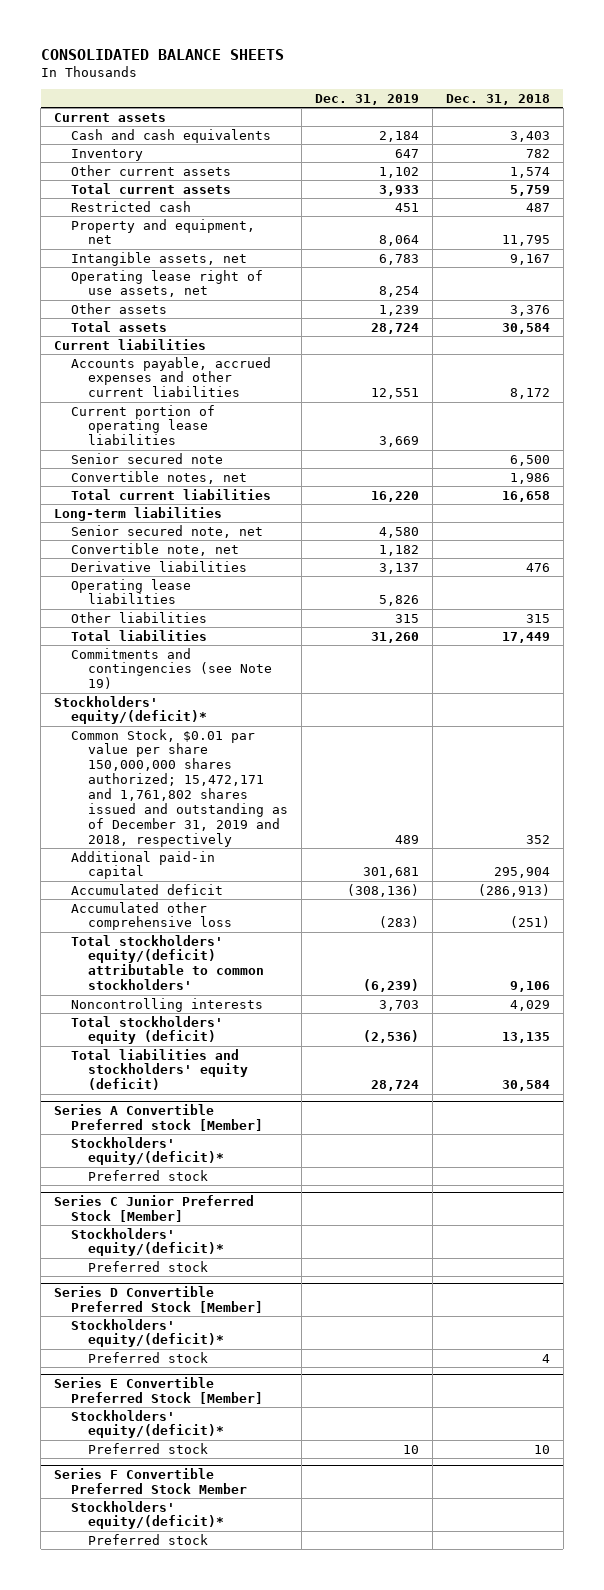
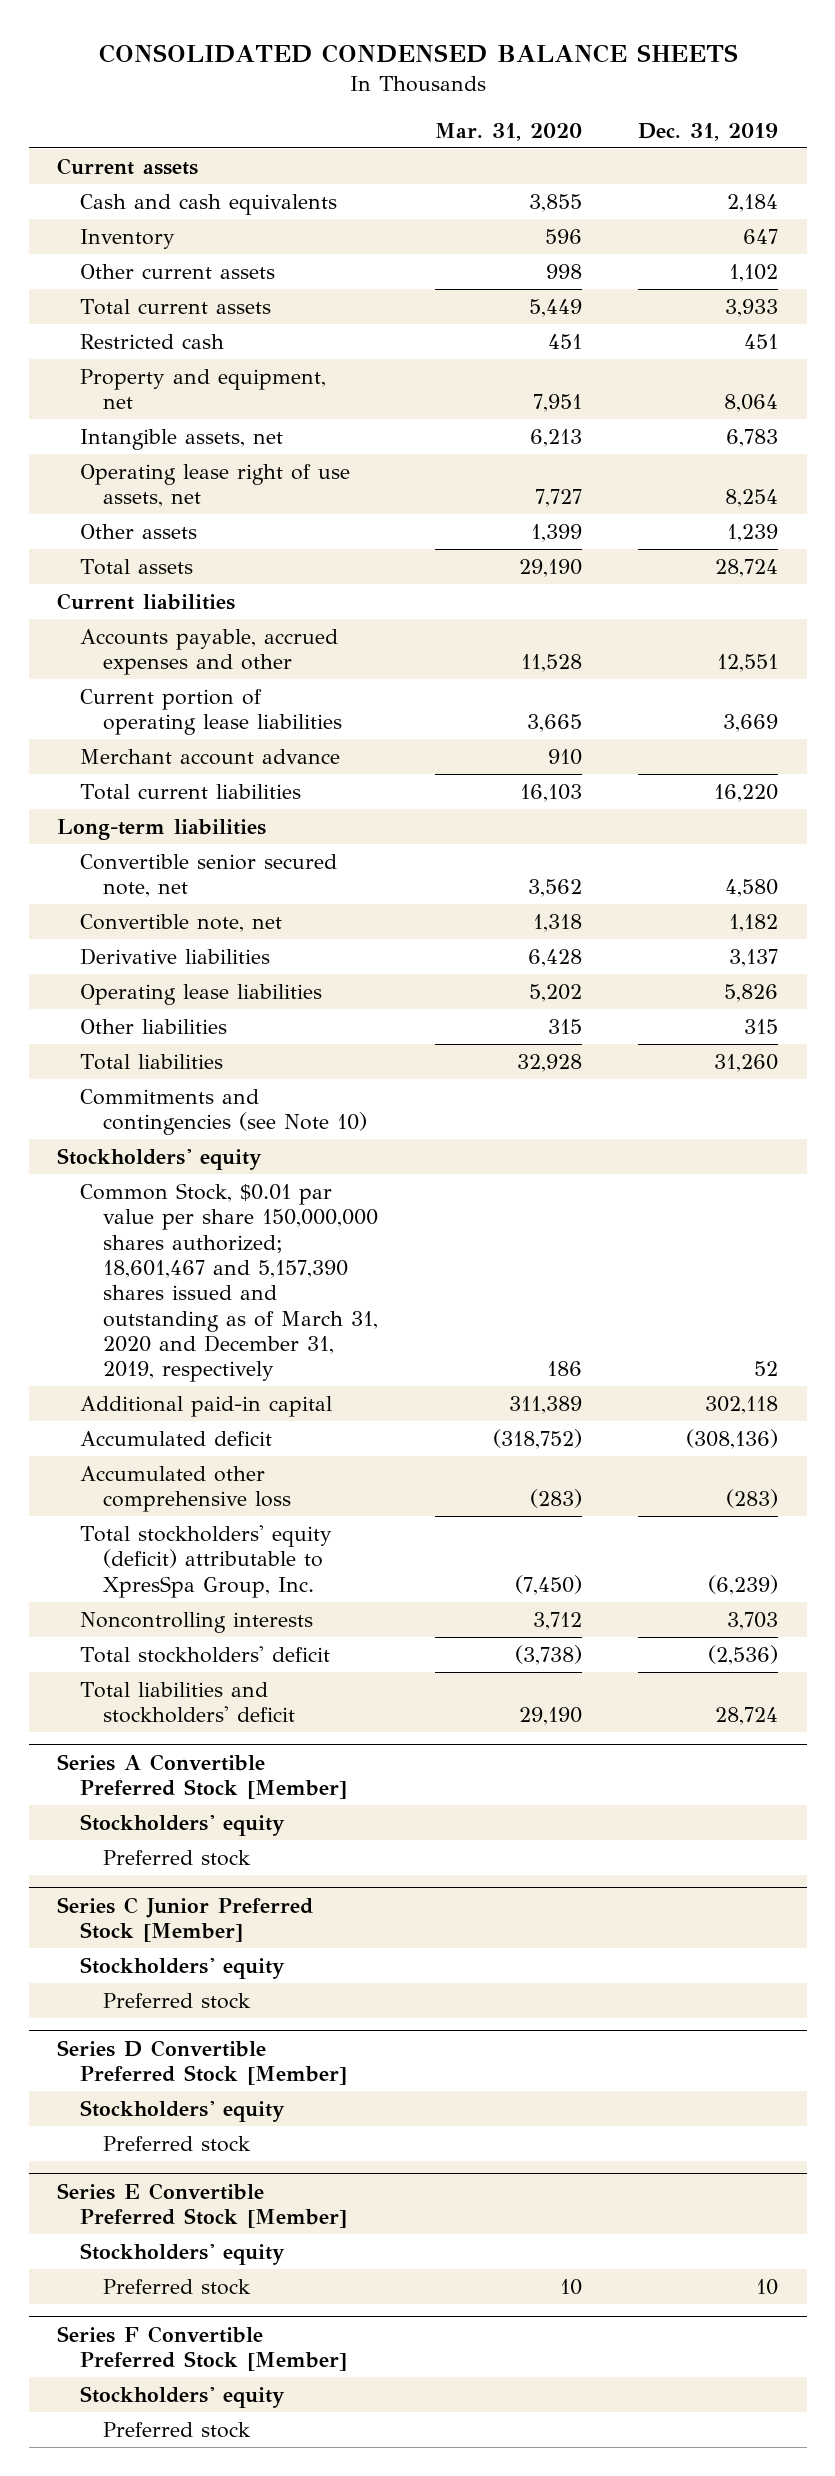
[40,48,284,60] CONSOLIDATED BALANCE SHEETS -> [98,44,738,64] CONSOLIDATED CONDENSED BALANCE SHEETS
[445,93,550,105] Dec. 31, 2018 -> none
none -> [434,122,582,141] Mar. 31, 2020
[70,356,271,398] Accounts payable, accrued expenses and other current liabilities -> [80,629,339,676] Accounts payable, accrued expenses and other
[70,452,223,464] Senior secured note -> none
[70,470,247,484] Convertible notes, net -> none
none -> [80,749,341,766] Merchant account advance
[70,524,263,538] Senior secured note, net -> [80,854,338,898] Convertible senior secured note, net
[70,647,272,690] Commitments and contingencies (see Note 19) -> [80,1089,368,1136] Commitments and contingencies (see Note 10)
[54,695,207,725] Stockholders' equity/(deficit)* -> [56,1148,262,1171] Stockholders' equity
[70,728,288,847] Common Stock, $0.01 par value per share 150,000,000 shares authorized; 15,472,171 and 1,761,802 shares issued and outstanding as of December 31, 2019 and 2018, respectively -> [80,1183,379,1383] Common Stock, $0.01 par value per share 150,000,000 shares authorized; 18,601,467 and 5,157,390 shares issued and outstanding as of March 31, 2020 and December 31, 2019, respectively
[394,834,419,844] 489 -> [754,1361,779,1377] 52
[362,867,419,879] 301,681 -> [705,1396,779,1415] 302,118
[70,934,264,991] Total stockholders' equity/(deficit) attributable to common stockholders' -> [80,1525,333,1598] Total stockholders' equity (deficit) attributable to XpresSpa Group, Inc.
[70,1015,223,1045] Total stockholders' equity (deficit) -> [80,1646,331,1664] Total stockholders' deficit
[70,1048,248,1091] Total liabilities and stockholders' equity (deficit) -> [80,1682,296,1724] Total liabilities and stockholders' deficit
[54,1103,263,1131] Series A Convertible Preferred stock [Member] -> [56,1753,348,1800] Series A Convertible Preferred Stock [Member]
[70,1136,224,1166] Stockholders' equity/(deficit)* -> [80,1814,286,1837] Stockholders' equity
[70,1227,224,1257] Stockholders' equity/(deficit)* -> [80,1957,286,1980] Stockholders' equity
[70,1318,224,1348] Stockholders' equity/(deficit)* -> [80,2100,286,2123] Stockholders' equity
[70,1409,224,1439] Stockholders' equity/(deficit)* -> [80,2243,286,2266] Stockholders' equity
[54,1467,247,1494] Series F Convertible Preferred Stock Member -> [56,2325,348,2372] Series F Convertible Preferred Stock [Member]
[70,1500,224,1530] Stockholders' equity/(deficit)* -> [80,2386,286,2409] Stockholders' equity

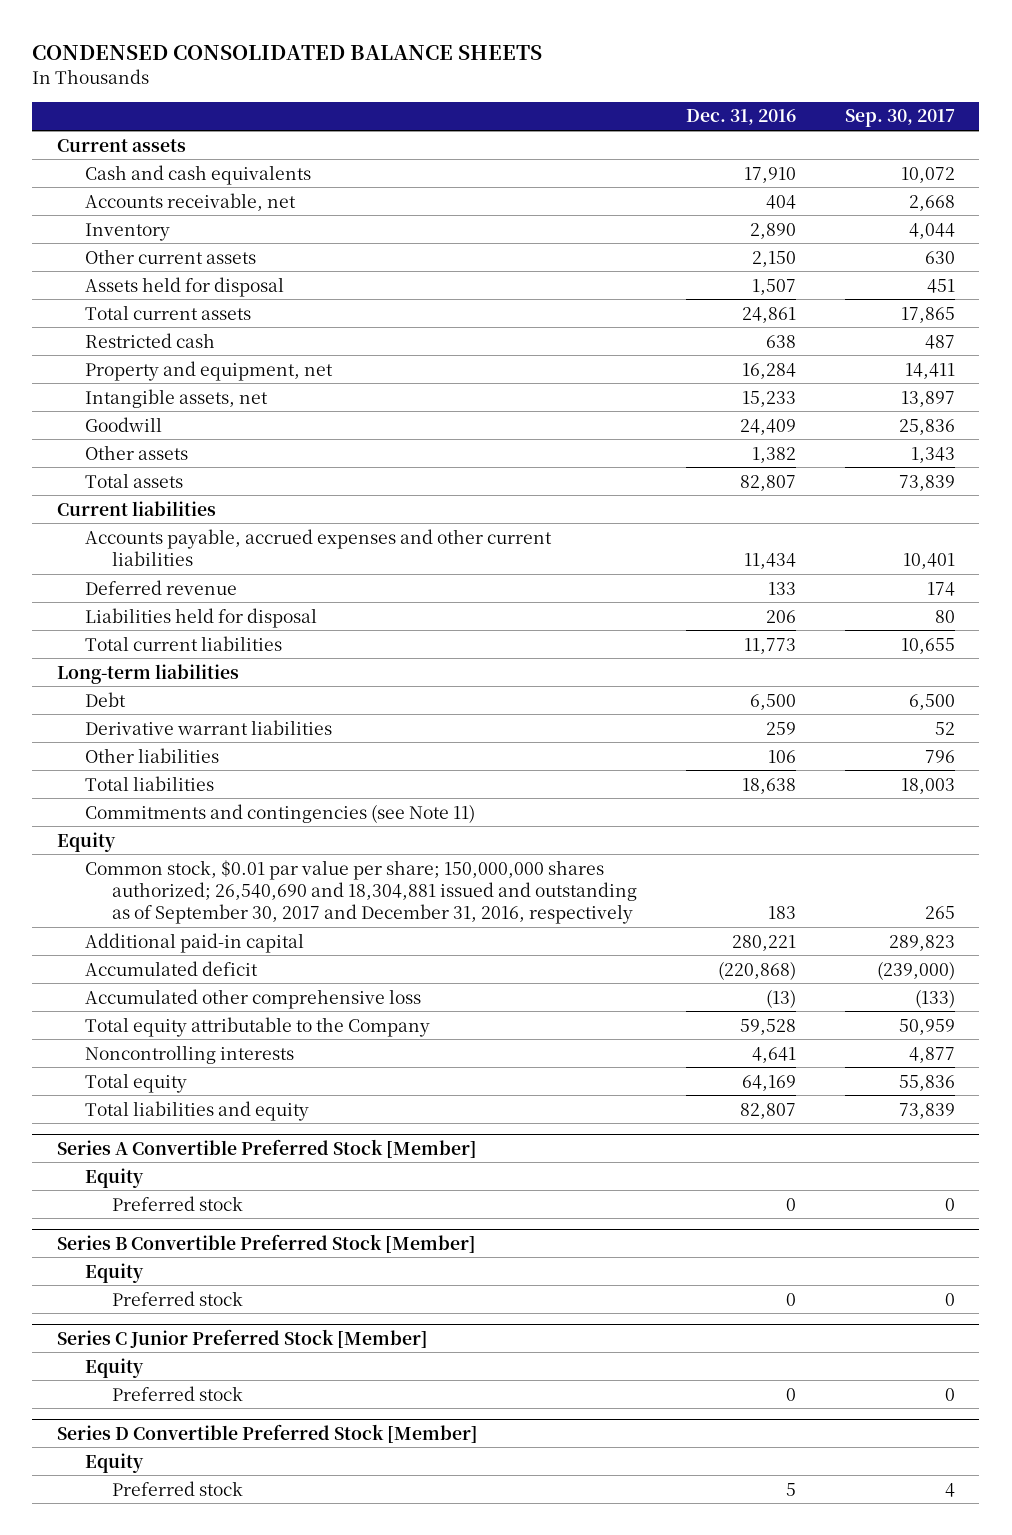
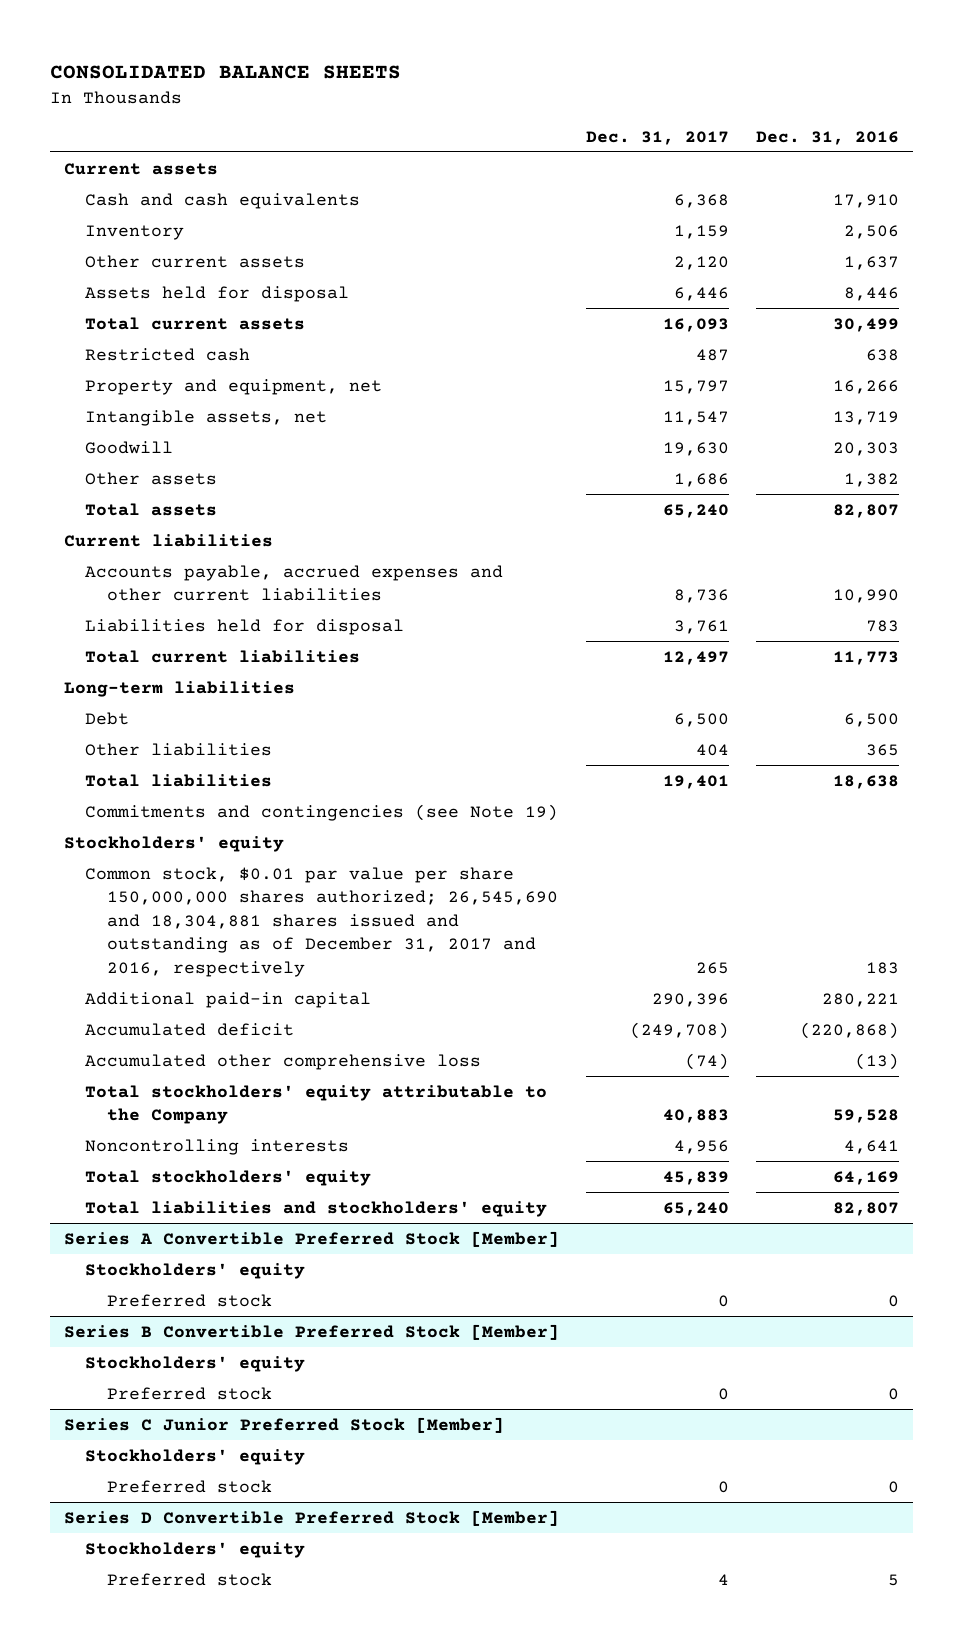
[32,44,543,60] CONDENSED CONSOLIDATED BALANCE SHEETS -> [50,65,402,80] CONSOLIDATED BALANCE SHEETS
[844,109,955,128] Sep. 30, 2017 -> none
none -> [585,130,729,145] Dec. 31, 2017
[84,192,296,211] Accounts receivable, net -> none
[749,222,796,239] 2,890 -> [844,224,900,239] 2,506
[751,250,796,267] 2,150 -> [844,255,900,270] 1,637
[751,278,796,295] 1,507 -> [844,286,900,301] 8,446
[741,306,796,323] 24,861 -> [833,317,900,332] 30,499
[741,362,796,379] 16,284 -> [833,379,900,394] 16,266
[741,390,796,407] 15,233 -> [833,410,900,425] 13,719
[739,418,796,435] 24,409 -> [833,441,900,456] 20,303
[84,579,237,595] Deferred revenue -> none
[743,552,796,569] 11,434 -> [833,589,900,604] 10,990
[765,609,796,623] 206 -> [866,619,900,632] 783
[84,719,332,735] Derivative warrant liabilities -> none
[767,749,796,763] 106 -> [866,743,900,756] 365
[84,803,475,823] Commitments and contingencies (see Note 11) -> [85,803,559,821] Commitments and contingencies (see Note 19)
[56,831,116,852] Equity -> [63,835,284,852] Stockholders' equity
[84,859,638,925] Common stock, $0.01 par value per share; 150,000,000 shares authorized; 26,540,690 and 18,304,881 issued and outstanding as of September 30, 2017 and December 31, 2016, respectively -> [85,866,558,977] Common stock, $0.01 par value per share 150,000,000 shares authorized; 26,545,690 and 18,304,881 shares issued and outstanding as of December 31, 2017 and 2016, respectively
[84,1016,430,1037] Total equity attributable to the Company -> [85,1084,548,1125] Total stockholders' equity attributable to the Company
[84,1072,187,1093] Total equity -> [85,1169,372,1186] Total stockholders' equity
[84,1100,309,1121] Total liabilities and equity -> [85,1200,548,1217] Total liabilities and stockholders' equity
[84,1167,144,1188] Equity -> [85,1262,306,1279] Stockholders' equity
[84,1262,144,1283] Equity -> [85,1355,306,1372] Stockholders' equity
[84,1357,144,1378] Equity -> [85,1448,306,1465] Stockholders' equity
[84,1452,144,1473] Equity -> [85,1541,306,1558] Stockholders' equity

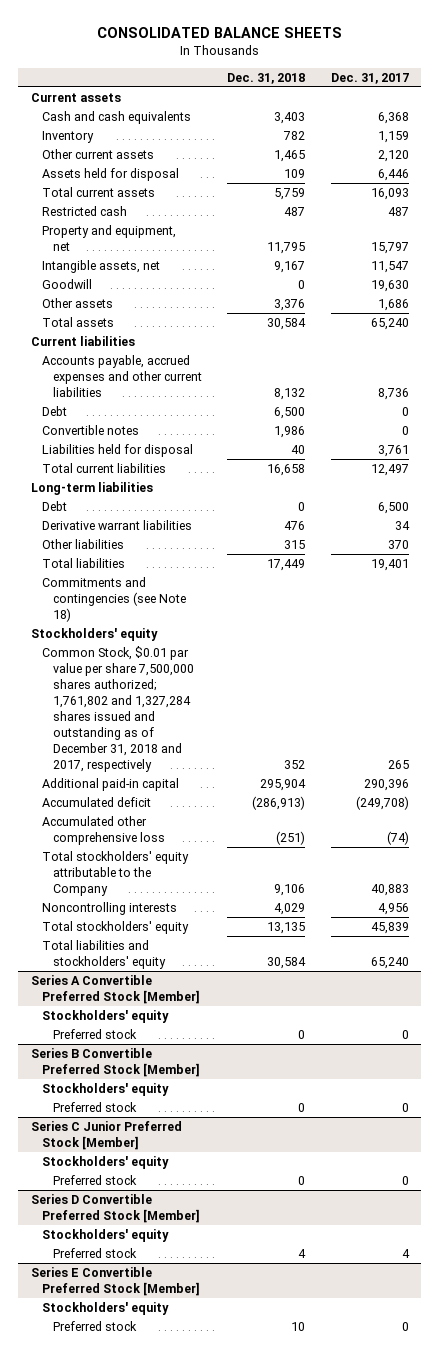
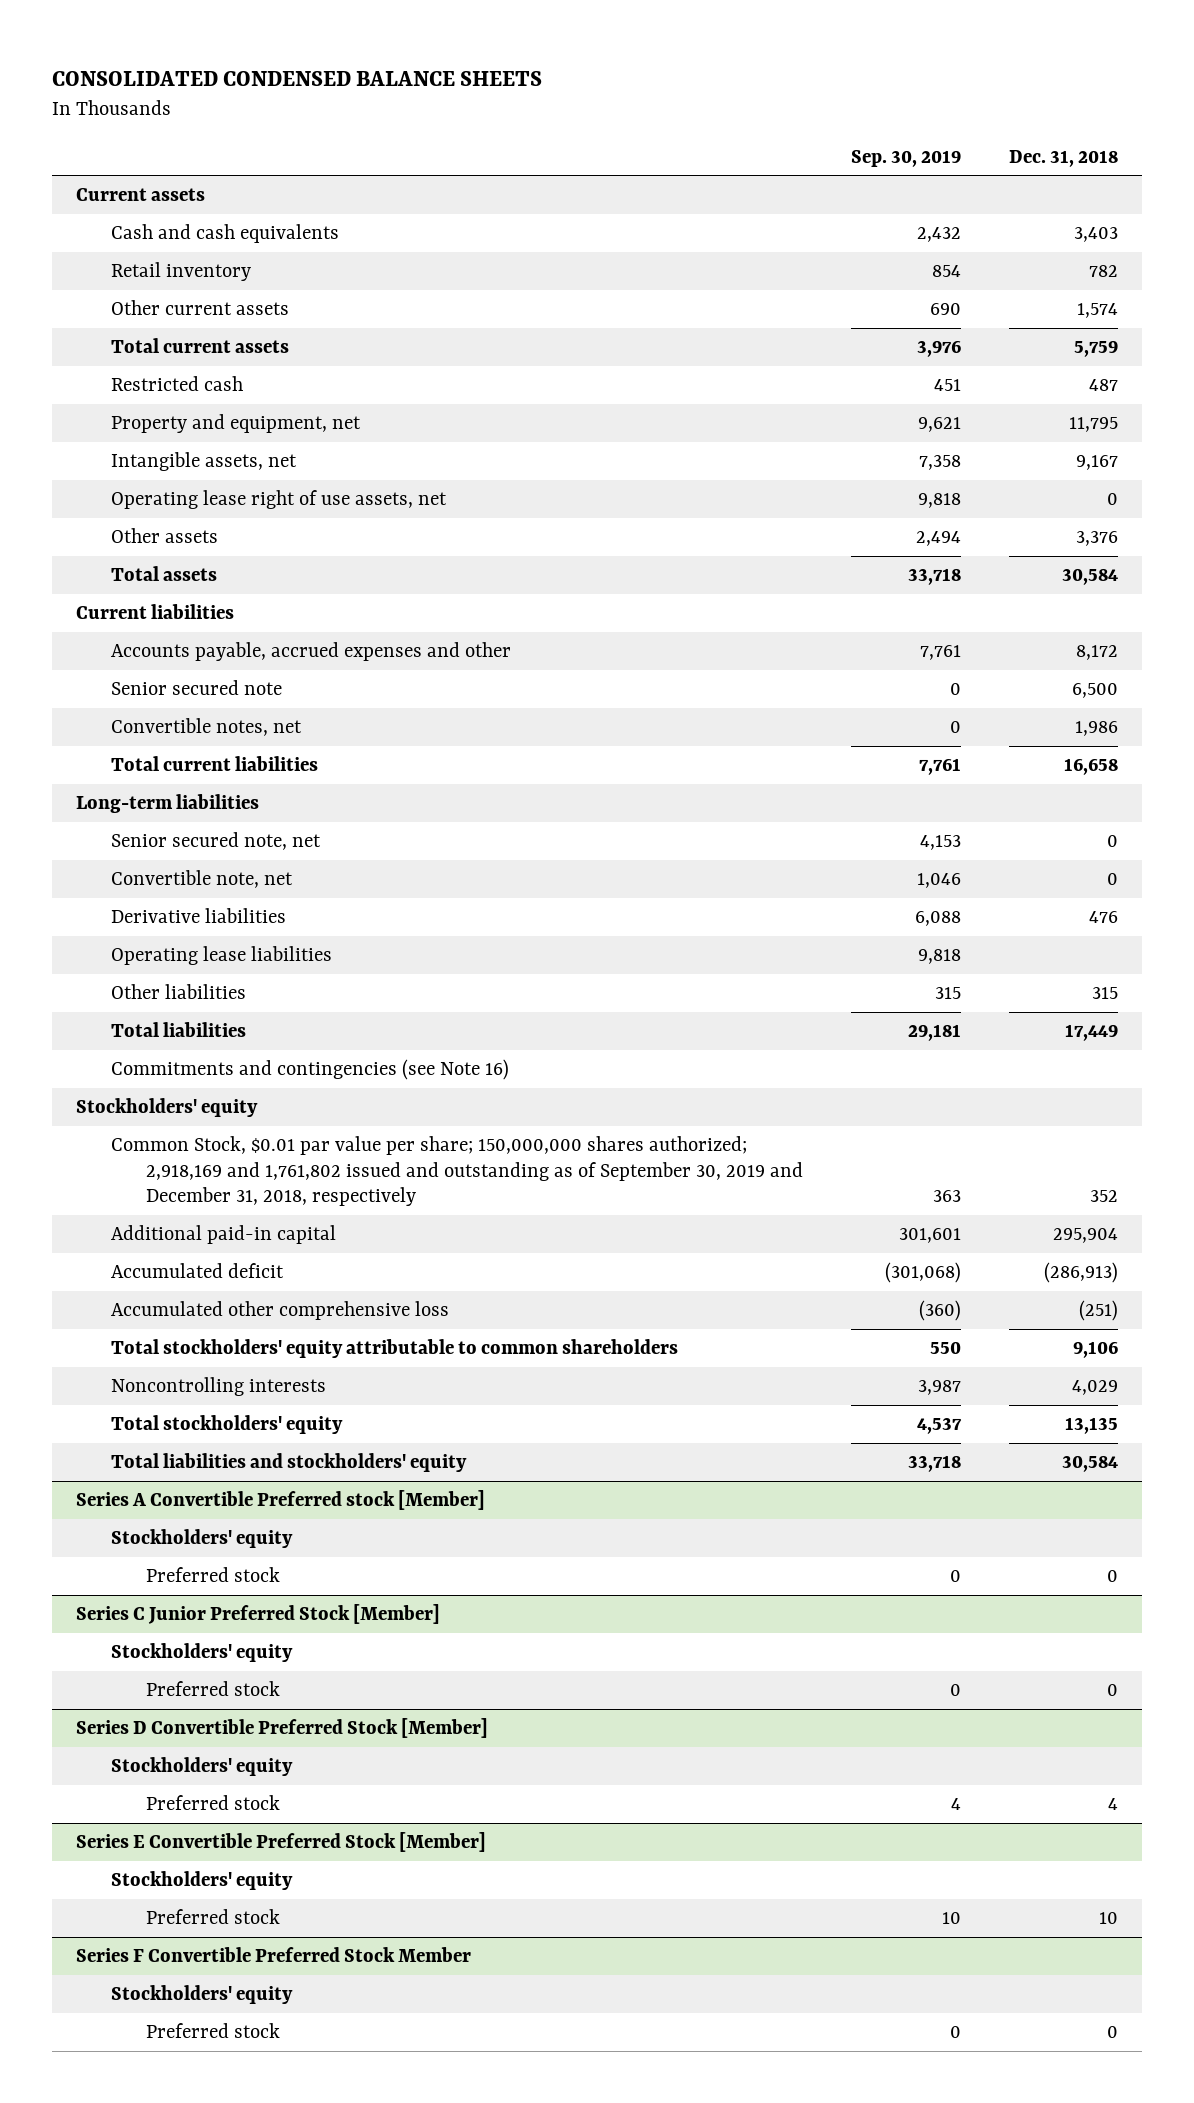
[96,26,342,38] CONSOLIDATED BALANCE SHEETS -> [51,70,542,86] CONSOLIDATED CONDENSED BALANCE SHEETS
[330,72,409,84] Dec. 31, 2017 -> none
none -> [850,149,961,167] Sep. 30, 2019
[41,168,179,182] Assets held for disposal -> none
[41,131,94,144] Inventory -> [110,262,251,282] Retail inventory
[274,150,306,163] 1,465 -> [1077,303,1119,319] 1,574
[41,279,92,290] Goodwill -> none
none -> [110,490,447,510] Operating lease right of use assets, net
[41,406,67,417] Debt -> none
[41,444,193,458] Liabilities held for disposal -> none
[41,355,202,398] Accounts payable, accrued expenses and other current liabilities -> [110,642,511,662] Accounts payable, accrued expenses and other
[274,388,306,401] 8,132 -> [1076,645,1119,661] 8,172
none -> [110,680,282,696] Senior secured note
[41,425,139,436] Convertible notes -> [110,718,302,737] Convertible notes, net
[41,501,67,512] Debt -> none
none -> [110,832,321,851] Senior secured note, net
none -> [110,870,293,889] Convertible note, net
[41,520,192,531] Derivative warrant liabilities -> [110,908,286,924] Derivative liabilities
none -> [110,946,332,966] Operating lease liabilities
[41,577,186,623] Commitments and contingencies (see Note 18) -> [110,1059,509,1081] Commitments and contingencies (see Note 16)
[41,646,194,773] Common Stock, $0.01 par value per share 7,500,000 shares authorized; 1,761,802 and 1,327,284 shares issued and outstanding as of December 31, 2018 and 2017, respectively -> [110,1136,803,1207] Common Stock, $0.01 par value per share; 150,000,000 shares authorized; 2,918,169 and 1,761,802 issued and outstanding as of September 30, 2019 and December 31, 2018, respectively
[41,851,189,897] Total stockholders' equity attributable to the Company -> [110,1339,678,1359] Total stockholders' equity attributable to common shareholders
[41,1010,169,1024] Stockholders' equity -> none
[52,1029,137,1040] Preferred stock -> none
[31,1048,200,1078] Series B Convertible Preferred Stock [Member] -> none
[31,975,200,1005] Series A Convertible Preferred Stock [Member] -> [75,1490,485,1511] Series A Convertible Preferred stock [Member]
none -> [75,1947,471,1963] Series F Convertible Preferred Stock Member
none -> [110,1985,293,2005] Stockholders' equity
none -> [145,2023,280,2039] Preferred stock

